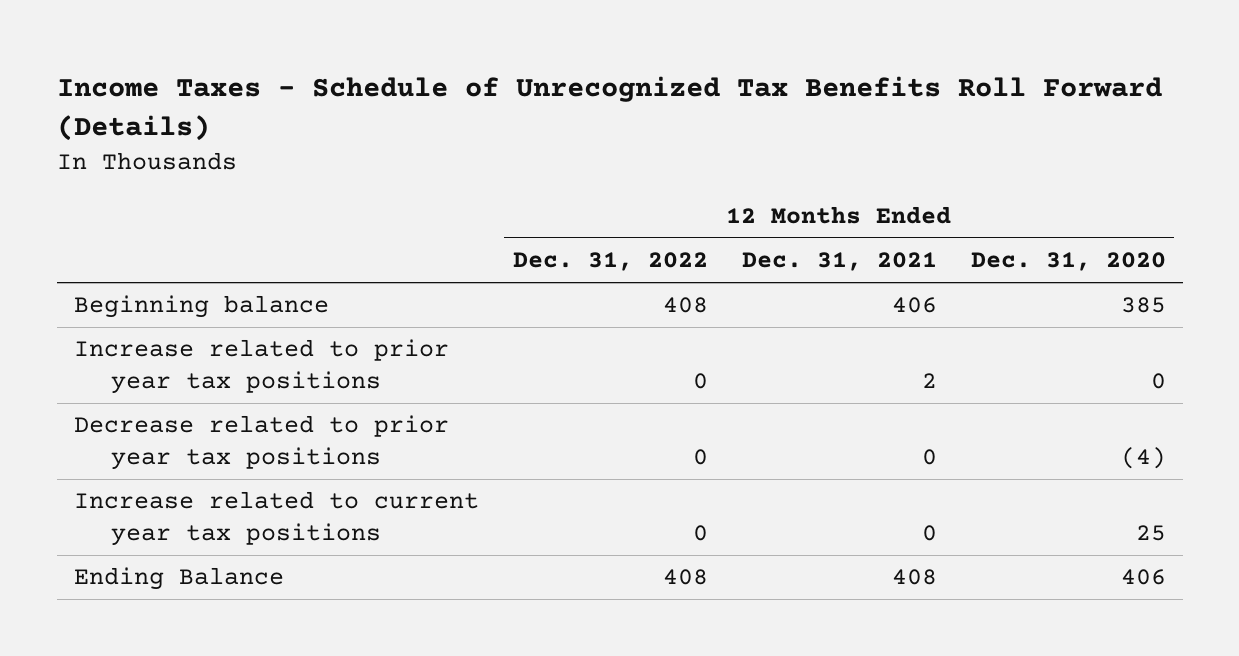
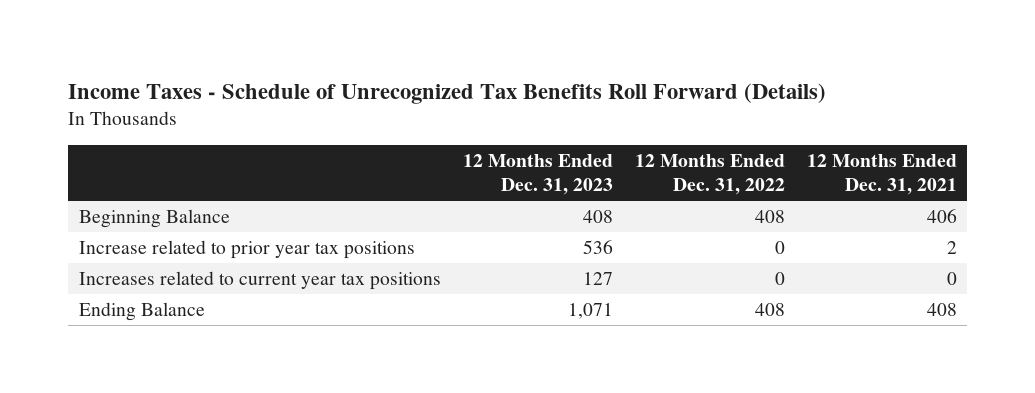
[970,252,1166,272] Dec. 31, 2020 -> none
none -> [462,153,613,196] 12 Months Ended Dec. 31, 2023
[73,295,329,319] Beginning balance -> [78,208,230,228] Beginning Balance
[73,415,449,471] Decrease related to prior year tax positions -> none
[73,491,479,547] Increase related to current year tax positions -> [78,270,441,290] Increases related to current year tax positions

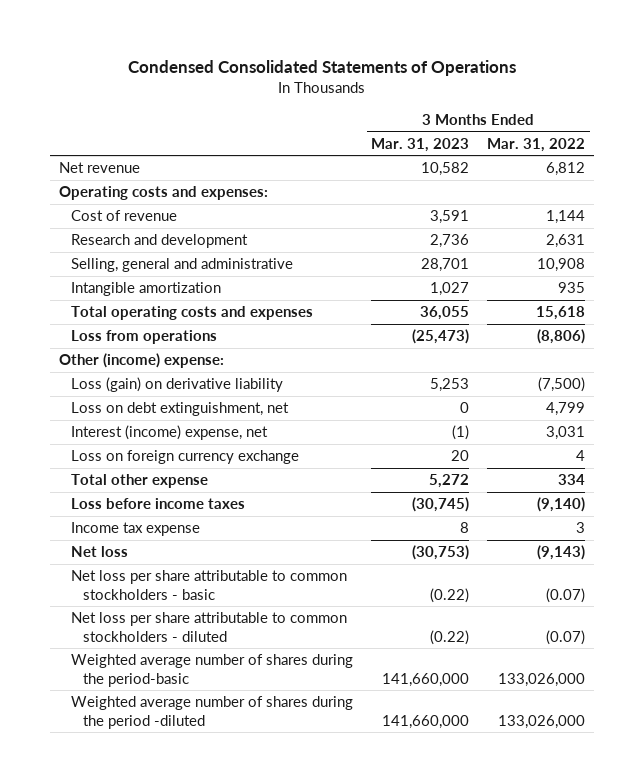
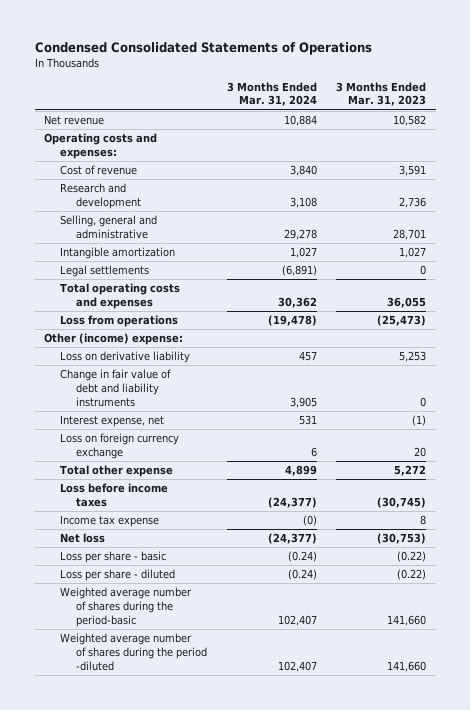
[487,137,586,152] Mar. 31, 2022 -> none
none -> [226,81,317,107] 3 Months Ended Mar. 31, 2024
none -> [60,265,150,278] Legal settlements
[71,402,290,417] Loss on debt extinguishment, net -> none
[71,377,284,393] Loss (gain) on derivative liability -> [60,351,191,364] Loss on derivative liability
none -> [60,369,172,407] Change in fair value of debt and liability instruments
[71,425,269,441] Interest (income) expense, net -> [60,415,165,428] Interest expense, net
[71,570,348,601] Net loss per share attributable to common stockholders - basic -> [60,551,167,564] Loss per share - basic
[71,612,348,643] Net loss per share attributable to common stockholders - diluted -> [60,569,176,582] Loss per share - diluted
[382,673,470,688] 141,660,000 -> [387,614,427,626] 141,660
[382,715,470,730] 141,660,000 -> [387,660,427,672] 141,660

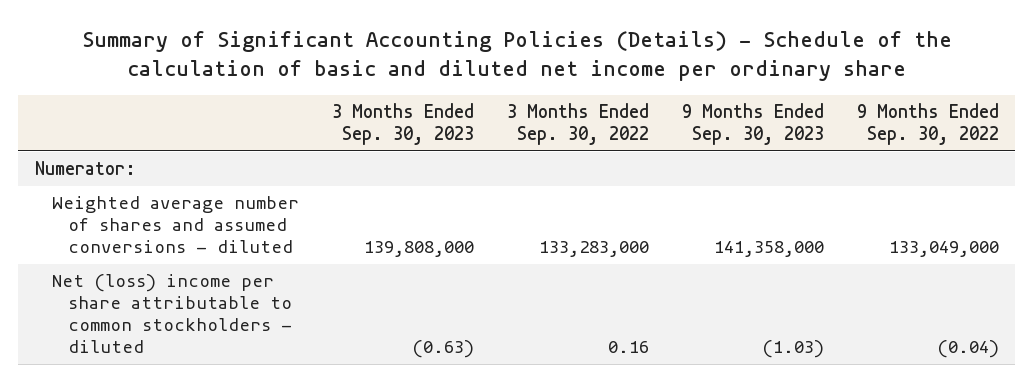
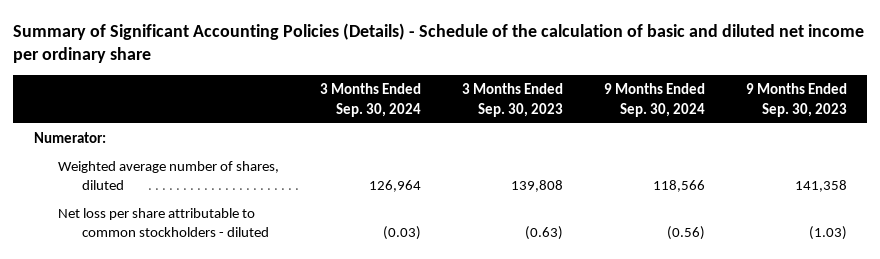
[506,103,649,146] 3 Months Ended Sep. 30, 2022 -> none
[856,103,999,146] 9 Months Ended Sep. 30, 2022 -> none
none -> [319,83,421,117] 3 Months Ended Sep. 30, 2024
none -> [603,83,705,117] 9 Months Ended Sep. 30, 2024
[51,196,299,254] Weighted average number of shares and assumed conversions - diluted -> [57,160,279,191] Weighted average number of shares, diluted
[363,241,474,258] 139,808,000 -> [510,180,563,193] 139,808
[713,241,824,258] 141,358,000 -> [794,180,847,193] 141,358
[51,274,293,354] Net (loss) income per share attributable to common stockholders - diluted -> [57,207,269,238] Net loss per share attributable to common stockholders - diluted

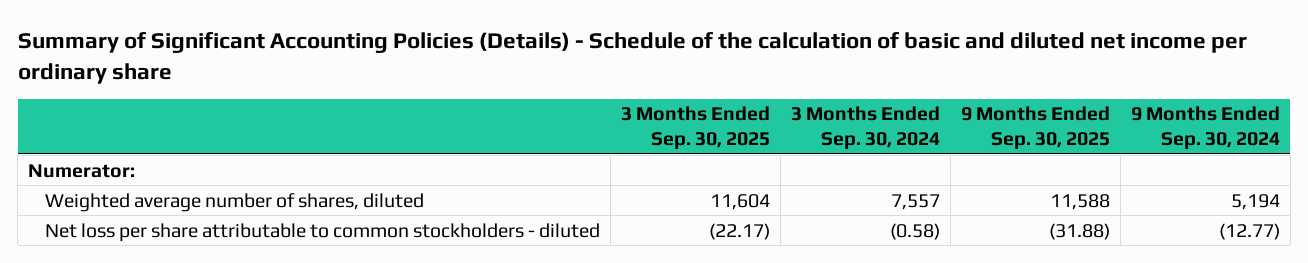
[461,83,563,117] 3 Months Ended Sep. 30, 2023 -> none
[745,83,847,117] 9 Months Ended Sep. 30, 2023 -> none
none -> [621,106,771,151] 3 Months Ended Sep. 30, 2025
none -> [960,106,1110,151] 9 Months Ended Sep. 30, 2025
[368,180,421,193] 126,964 -> [890,193,940,210] 7,557
[652,180,705,193] 118,566 -> [1230,193,1280,210] 5,194
[382,226,421,241] (0.03) -> [889,222,940,240] (0.58)
[666,226,705,241] (0.56) -> [1218,222,1280,240] (12.77)

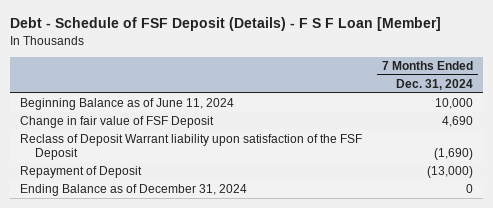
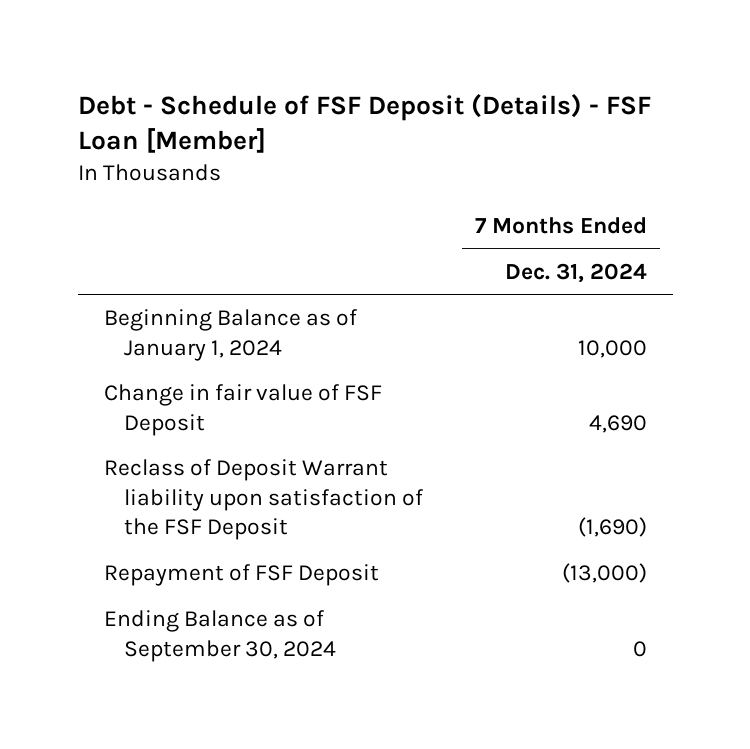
[9,17,441,32] Debt - Schedule of FSF Deposit (Details) - F S F Loan [Member] -> [77,93,651,154] Debt - Schedule of FSF Deposit (Details) - FSF Loan [Member]
[19,98,234,111] Beginning Balance as of June 11, 2024 -> [103,309,357,361] Beginning Balance as of January 1, 2024
[19,166,142,179] Repayment of Deposit -> [103,564,379,587] Repayment of FSF Deposit
[19,184,247,197] Ending Balance as of December 31, 2024 -> [103,610,337,662] Ending Balance as of September 30, 2024

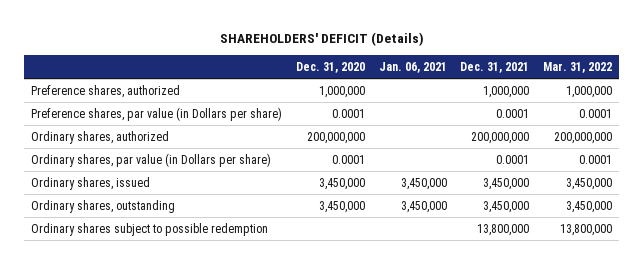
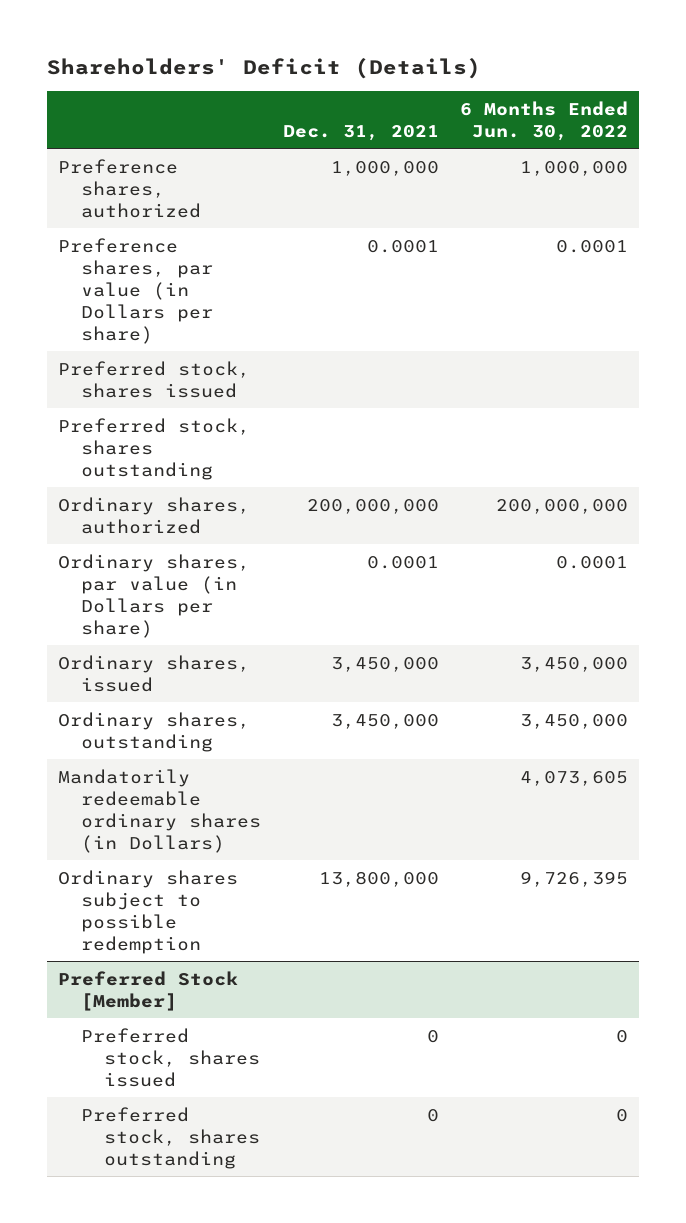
[219,32,424,47] SHAREHOLDERS' DEFICIT (Details) -> [47,57,482,79] Shareholders' Deficit (Details)
[295,61,365,73] Dec. 31, 2020 -> none
[378,61,447,73] Jan. 06, 2021 -> none
[542,61,612,73] Mar. 31, 2022 -> none
none -> [460,100,629,141] 6 Months Ended Jun. 30, 2022
none -> [58,360,251,398] Preferred stock, shares issued
none -> [58,417,251,480] Preferred stock, shares outstanding
none -> [58,768,261,853] Mandatorily redeemable ordinary shares (in Dollars)
none -> [58,970,239,1011] Preferred Stock [Member]
none -> [80,1027,260,1087] Preferred stock, shares issued
none -> [80,1106,260,1169] Preferred stock, shares outstanding

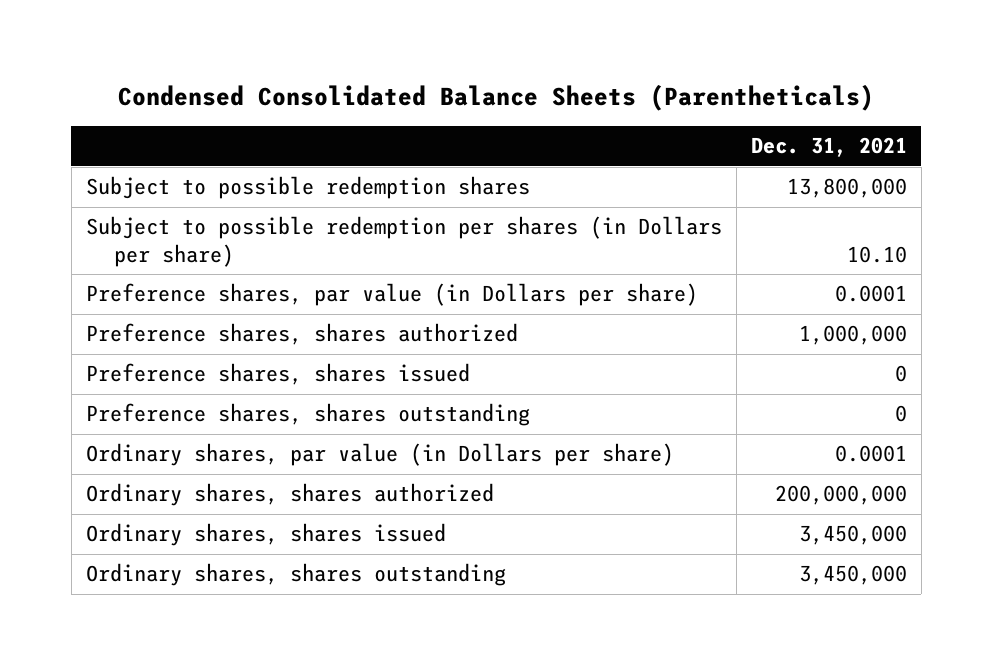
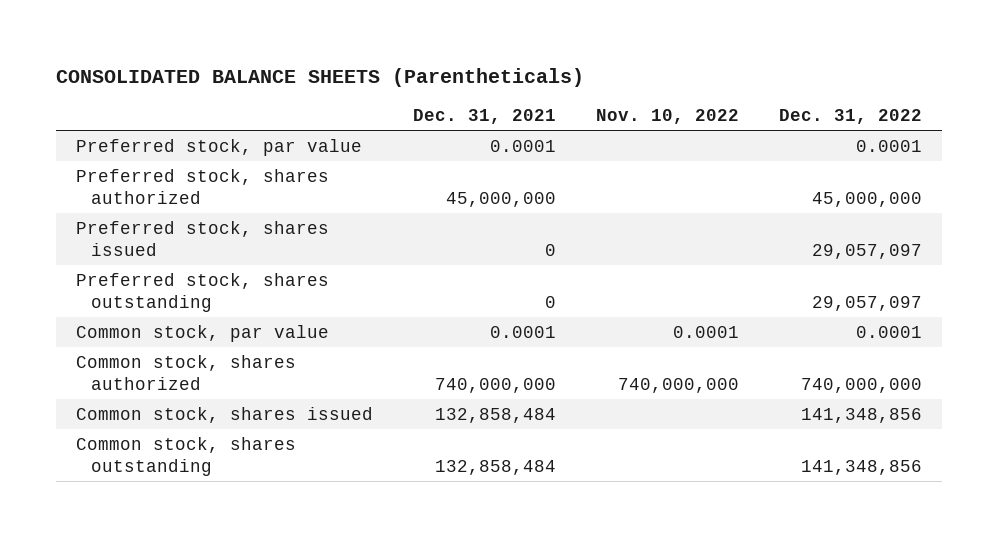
[118,83,875,111] Condensed Consolidated Balance Sheets (Parentheticals) -> [55,67,584,87] CONSOLIDATED BALANCE SHEETS (Parentheticals)
none -> [595,108,739,124] Nov. 10, 2022
none -> [779,108,923,124] Dec. 31, 2022
[85,176,530,200] Subject to possible redemption shares -> none
[85,216,722,267] Subject to possible redemption per shares (in Dollars per share) -> none
[85,283,698,307] Preference shares, par value (in Dollars per share) -> [75,138,362,156] Preferred stock, par value
[85,323,518,346] Preference shares, shares authorized -> [75,168,329,204] Preferred stock, shares authorized
[798,325,907,346] 1,000,000 -> [445,191,556,207] 45,000,000
[85,363,470,386] Preference shares, shares issued -> [75,220,329,256] Preferred stock, shares issued
[85,403,530,427] Preference shares, shares outstanding -> [75,272,329,312] Preferred stock, shares outstanding
[85,443,674,467] Ordinary shares, par value (in Dollars per share) -> [75,324,329,342] Common stock, par value
[85,483,494,507] Ordinary shares, shares authorized -> [75,354,296,390] Common stock, shares authorized
[774,485,907,506] 200,000,000 -> [434,377,556,393] 740,000,000
[85,523,446,547] Ordinary shares, shares issued -> [75,406,373,423] Common stock, shares issued
[798,525,907,546] 3,450,000 -> [434,407,556,423] 132,858,484
[85,563,506,587] Ordinary shares, shares outstanding -> [75,436,296,476] Common stock, shares outstanding
[798,565,907,586] 3,450,000 -> [434,459,556,475] 132,858,484

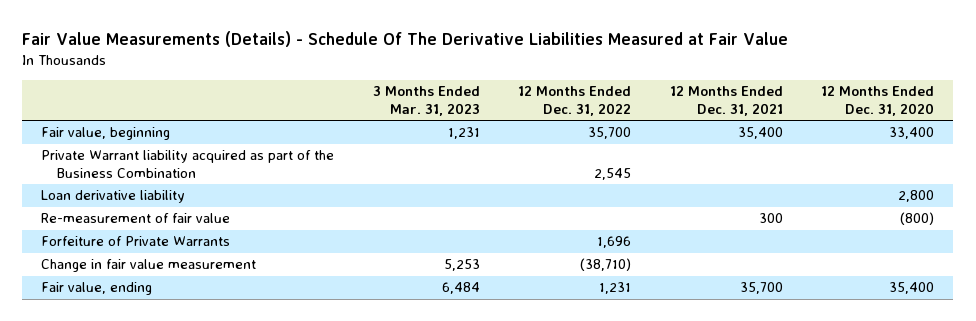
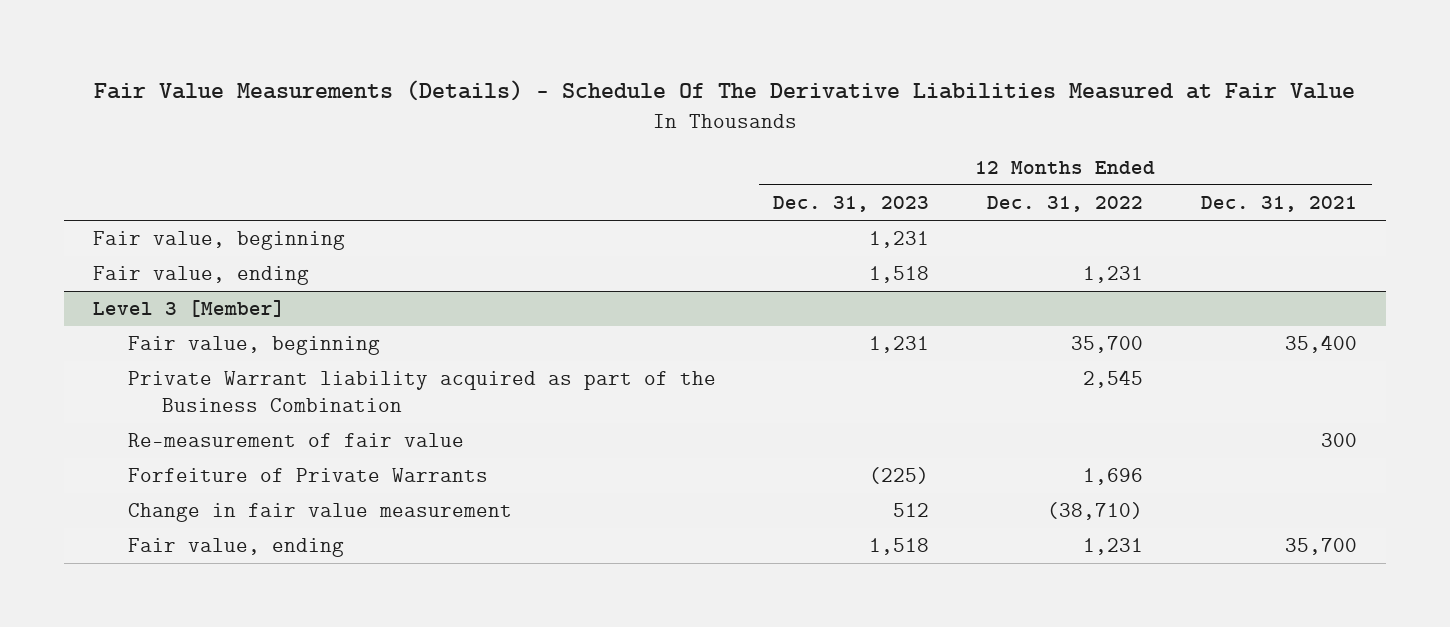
[372,86,480,116] 3 Months Ended Mar. 31, 2023 -> none
[821,86,935,116] 12 Months Ended Dec. 31, 2020 -> none
none -> [773,196,930,213] Dec. 31, 2023
none -> [93,231,346,251] Fair value, beginning
none -> [93,266,310,286] Fair value, ending
none -> [93,300,286,318] Level 3 [Member]
[41,190,186,204] Loan derivative liability -> none

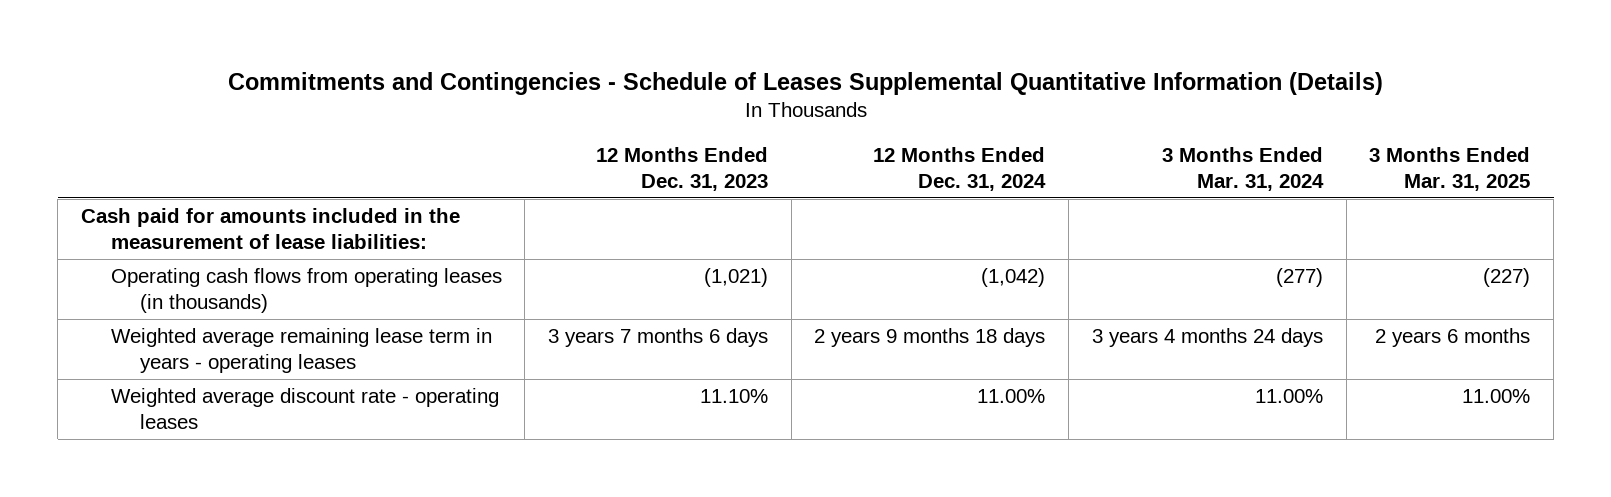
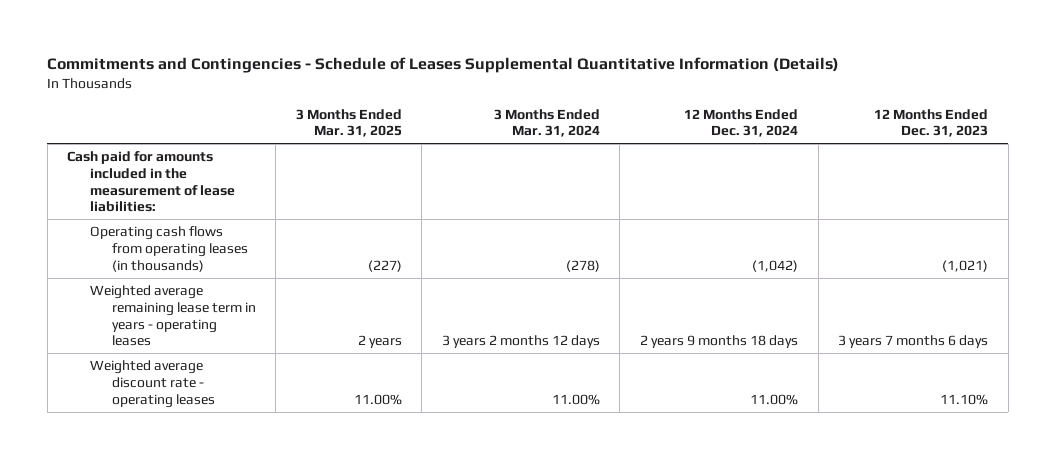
[1275,267,1323,287] (277) -> [565,259,600,272] (278)
[1091,327,1323,347] 3 years 4 months 24 days -> [441,335,600,349] 3 years 2 months 12 days
[1375,327,1531,347] 2 years 6 months -> [357,335,402,349] 2 years

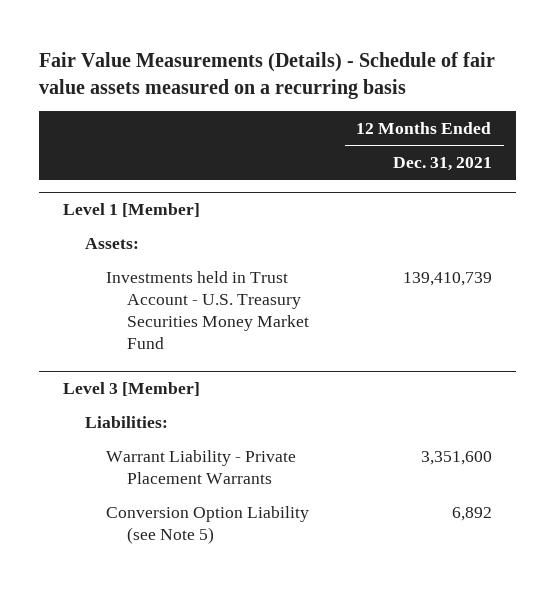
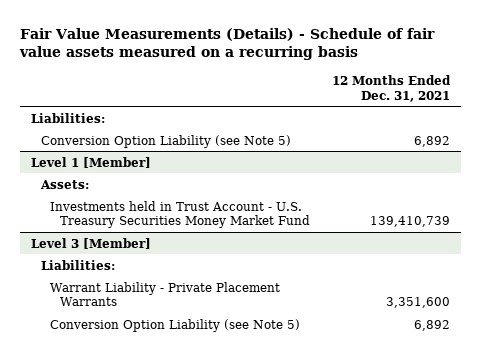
none -> [30,112,105,123] Liabilities:
none -> [40,134,291,148] Conversion Option Liability (see Note 5)

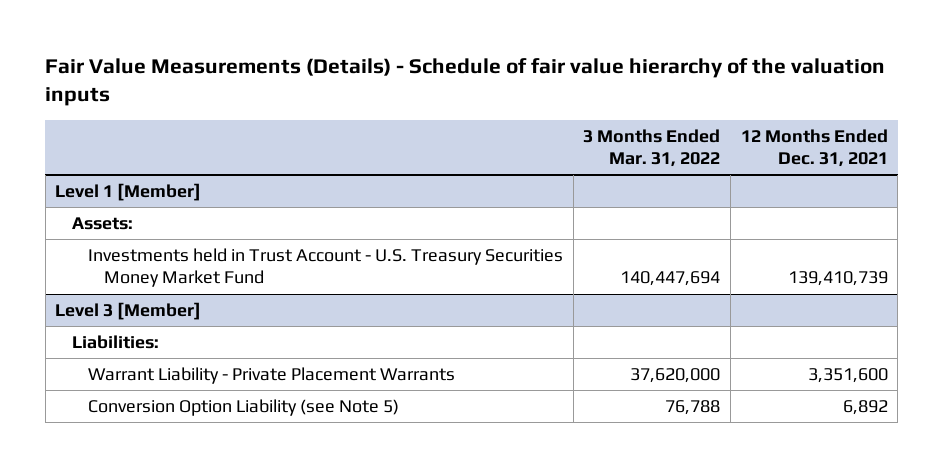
[18,27,435,61] Fair Value Measurements (Details) - Schedule of fair value assets measured on a recurring basis -> [45,58,886,107] Fair Value Measurements (Details) - Schedule of fair value hierarchy of the valuation inputs
none -> [583,128,721,168] 3 Months Ended Mar. 31, 2022
[30,112,105,123] Liabilities: -> none
[40,134,291,148] Conversion Option Liability (see Note 5) -> none

